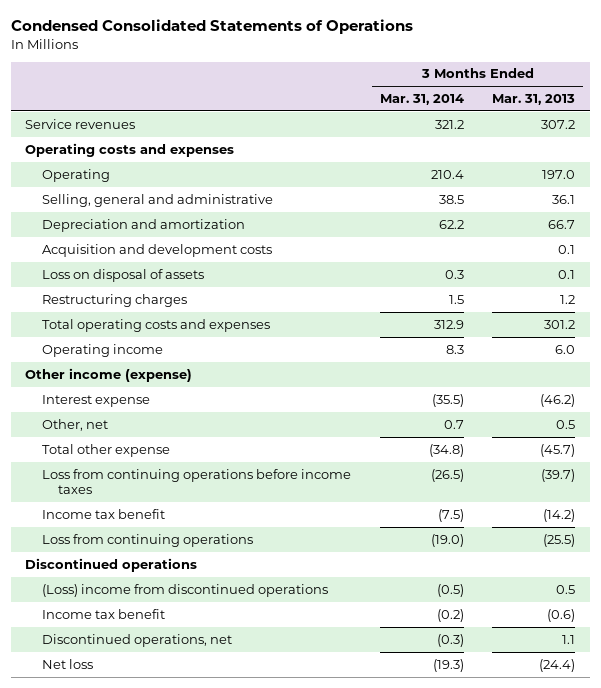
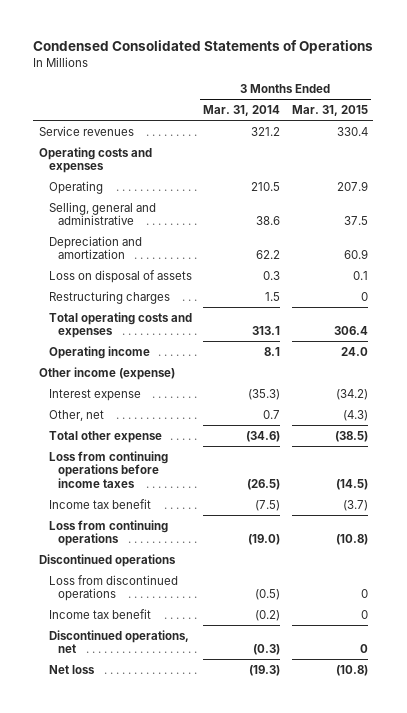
[492,94,576,106] Mar. 31, 2013 -> none
none -> [291,104,368,116] Mar. 31, 2015
[430,169,464,179] 210.4 -> [251,181,281,191] 210.5
[438,194,464,204] 38.5 -> [256,216,281,226] 38.6
[41,243,272,257] Acquisition and development costs -> none
[433,319,464,329] 312.9 -> [252,326,281,336] 313.1
[445,344,464,354] 8.3 -> [264,346,281,356] 8.1
[431,393,464,407] (35.5) -> [248,388,281,400] (35.3)
[428,443,464,457] (34.8) -> [246,430,281,442] (34.6)
[41,583,328,597] (Loss) income from discontinued operations -> [48,574,178,602] Loss from discontinued operations

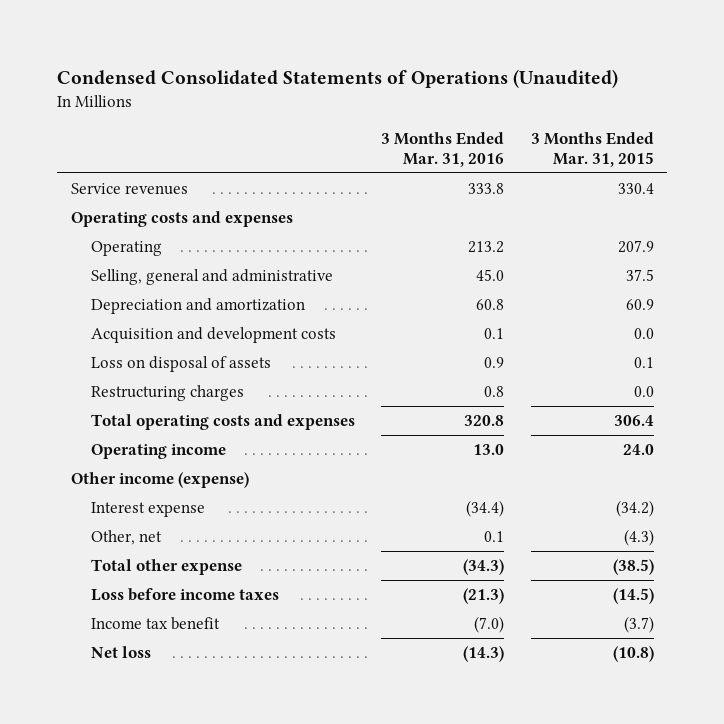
[33,40,374,55] Condensed Consolidated Statements of Operations -> [57,68,619,88] Condensed Consolidated Statements of Operations (Unaudited)
[203,104,281,116] Mar. 31, 2014 -> none
none -> [381,131,505,167] 3 Months Ended Mar. 31, 2016
none -> [90,327,336,344] Acquisition and development costs
[360,291,368,301] 0 -> [633,386,654,398] 0.0
[48,450,168,488] Loss from continuing operations before income taxes -> [90,588,279,602] Loss before income taxes
[48,519,168,547] Loss from continuing operations -> none
[39,553,177,567] Discontinued operations -> none
[48,574,178,602] Loss from discontinued operations -> none
[48,608,151,619] Income tax benefit -> none
[48,629,189,654] Discontinued operations, net -> none

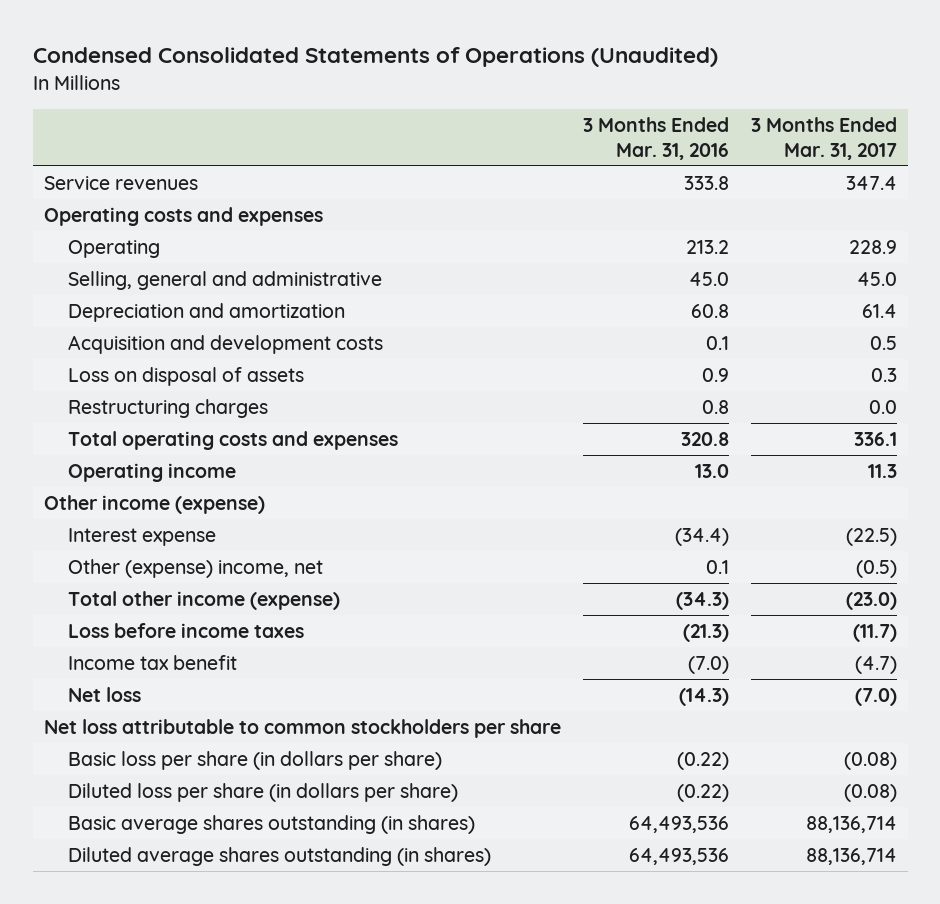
[530,131,654,167] 3 Months Ended Mar. 31, 2015 -> none
none -> [750,117,897,160] 3 Months Ended Mar. 31, 2017
[90,530,162,546] Other, net -> [68,558,324,578] Other (expense) income, net
[90,559,242,576] Total other expense -> [68,590,341,610] Total other income (expense)
none -> [43,718,561,738] Net loss attributable to common stockholders per share
none -> [68,750,443,770] Basic loss per share (in dollars per share)
none -> [68,782,459,802] Diluted loss per share (in dollars per share)
none -> [68,814,476,834] Basic average shares outstanding (in shares)
none -> [68,846,492,866] Diluted average shares outstanding (in shares)

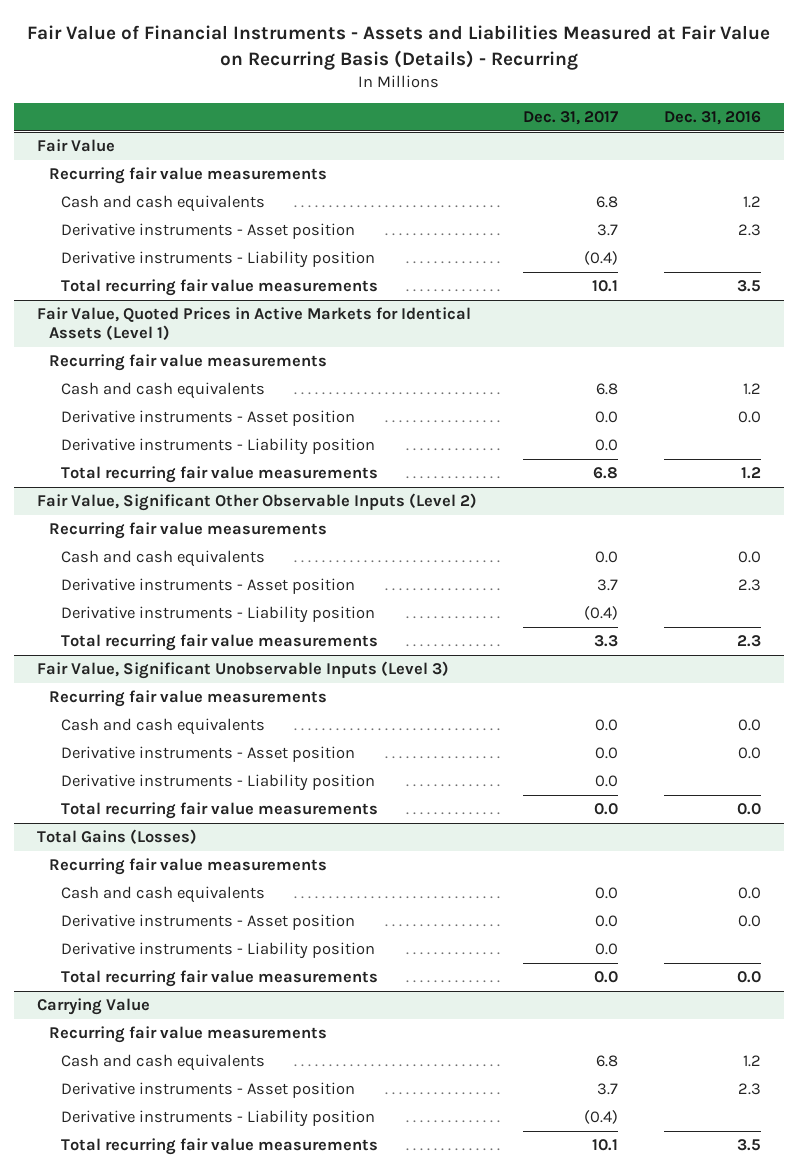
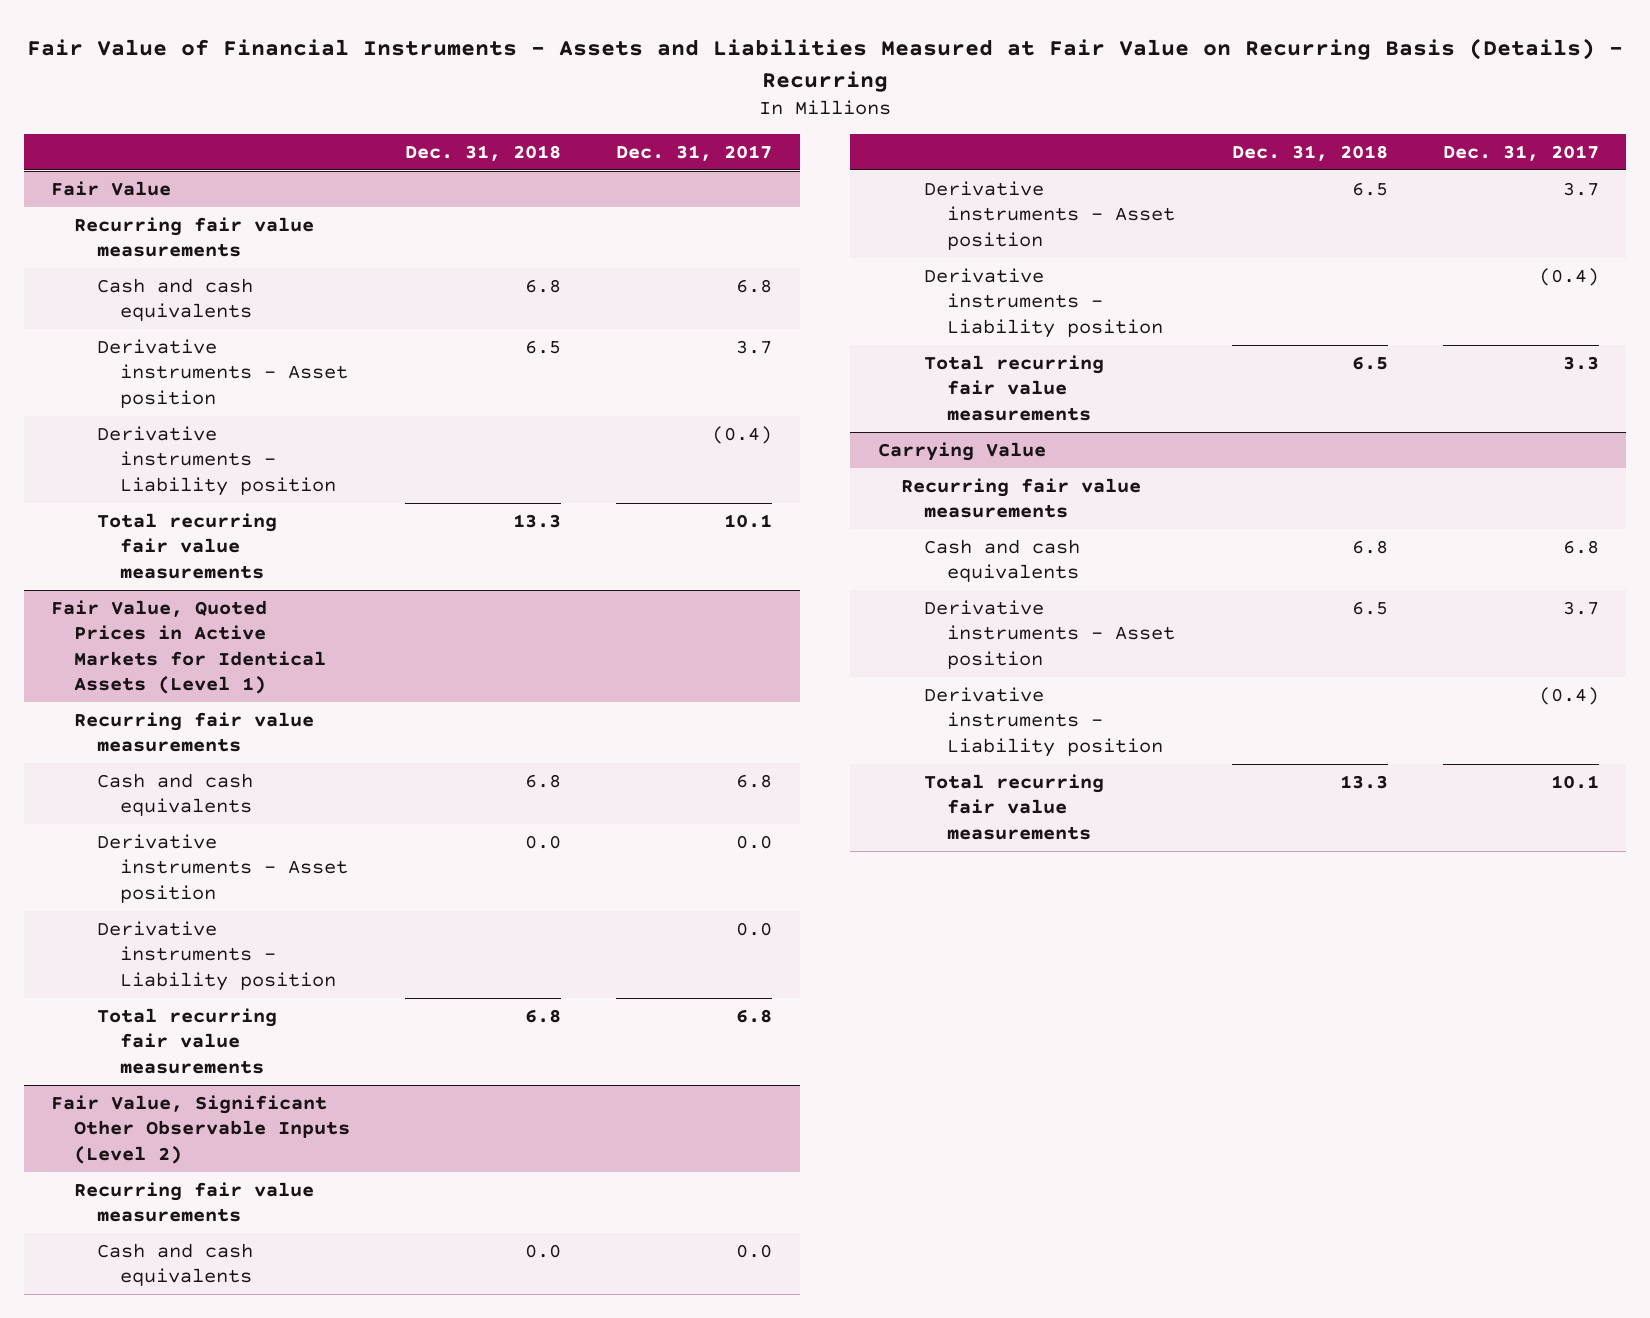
[663,111,761,126] Dec. 31, 2016 -> none
none -> [405,145,562,162] Dec. 31, 2018
[36,660,449,679] Fair Value, Significant Unobservable Inputs (Level 3) -> none
[48,689,327,707] Recurring fair value measurements -> none
[61,717,266,735] Cash and cash equivalents -> none
[61,745,356,762] Derivative instruments - Asset position -> none
[61,773,376,791] Derivative instruments - Liability position -> none
[61,801,379,819] Total recurring fair value measurements -> none
[36,828,197,844] Total Gains (Losses) -> none
[48,857,327,875] Recurring fair value measurements -> none
[61,885,266,903] Cash and cash equivalents -> none
[61,913,356,930] Derivative instruments - Asset position -> none
[61,941,376,959] Derivative instruments - Liability position -> none
[61,969,379,987] Total recurring fair value measurements -> none

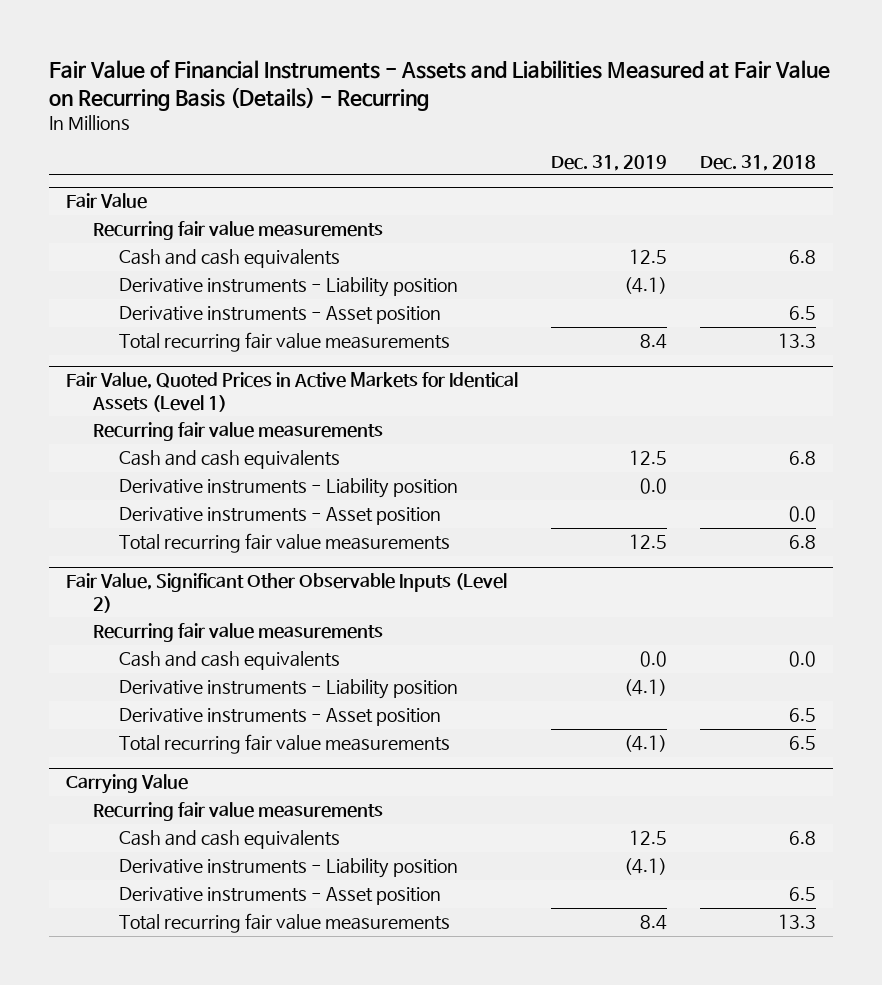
[616,145,773,162] Dec. 31, 2017 -> none
none -> [550,154,667,171] Dec. 31, 2019
[97,338,349,408] Derivative instruments - Asset position -> [119,306,442,325] Derivative instruments - Asset position
[97,833,349,903] Derivative instruments - Asset position -> [119,507,442,526] Derivative instruments - Asset position
[923,180,1176,250] Derivative instruments - Asset position -> [119,708,442,727] Derivative instruments - Asset position
[923,599,1176,669] Derivative instruments - Asset position -> [119,887,442,906] Derivative instruments - Asset position

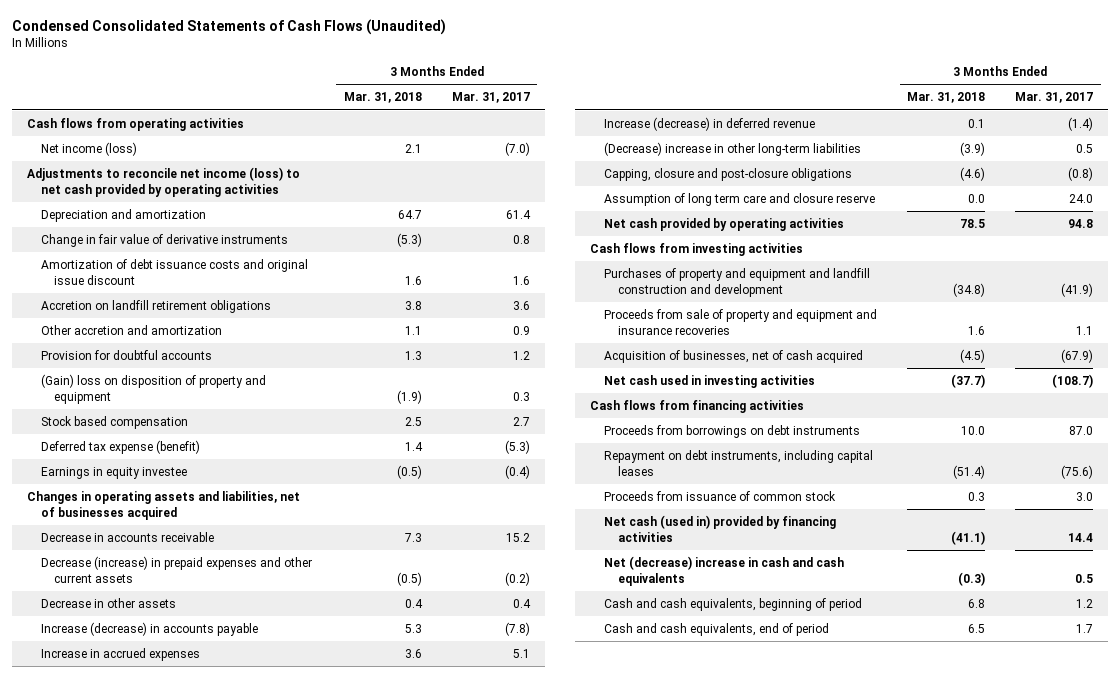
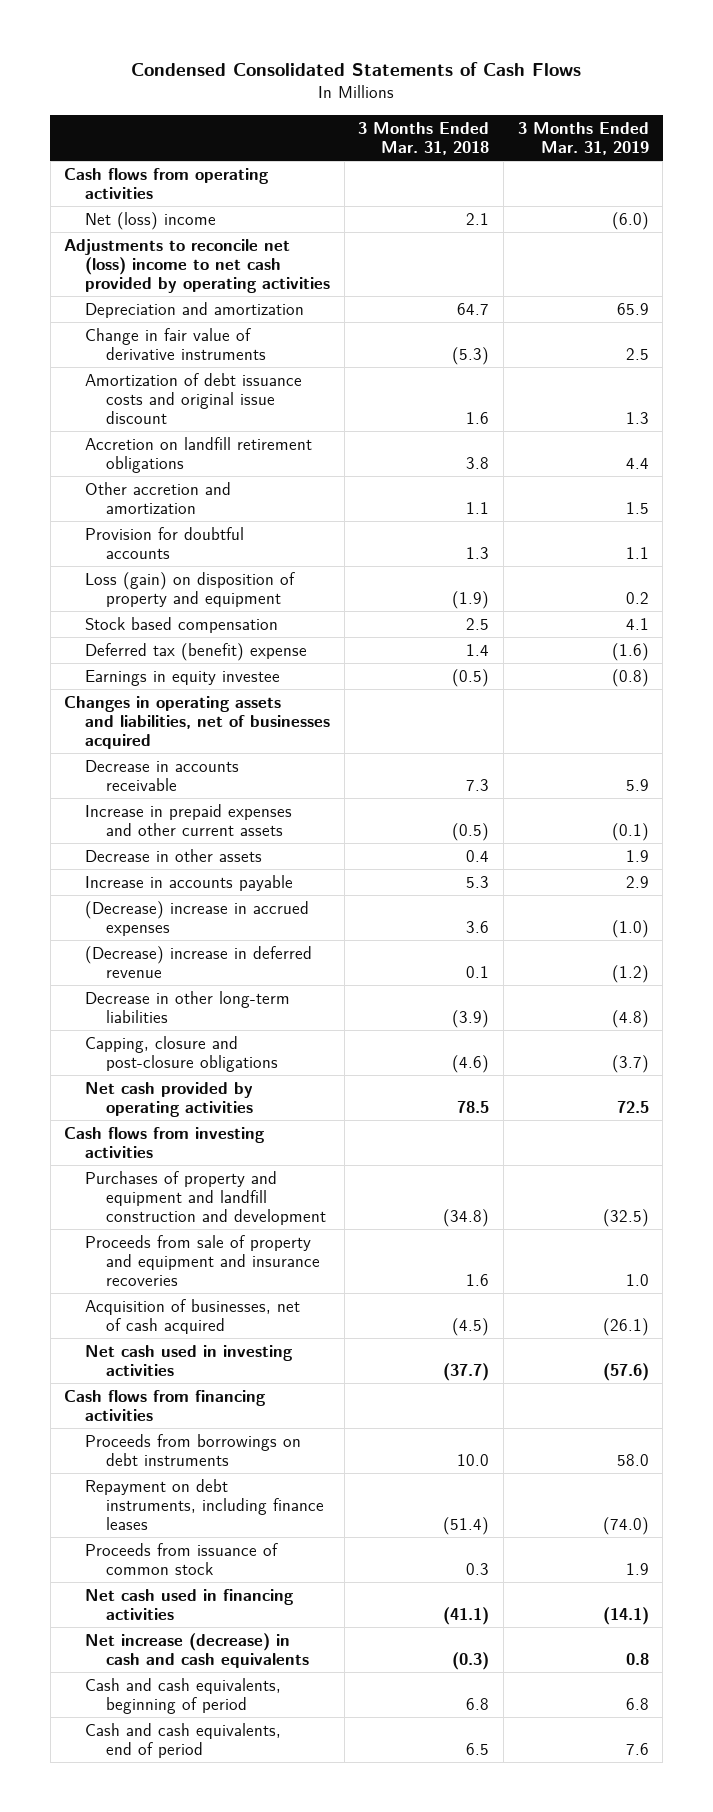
[11,18,446,35] Condensed Consolidated Statements of Cash Flows (Unaudited) -> [131,61,582,76] Condensed Consolidated Statements of Cash Flows
[451,92,530,104] Mar. 31, 2017 -> none
none -> [517,121,649,155] 3 Months Ended Mar. 31, 2019
[40,141,137,156] Net income (loss) -> [85,211,217,230] Net (loss) income
[26,166,300,197] Adjustments to reconcile net income (loss) to net cash provided by operating activities -> [64,238,331,294] Adjustments to reconcile net (loss) income to net cash provided by operating activities
[40,373,266,404] (Gain) loss on disposition of property and equipment -> [85,571,296,608] Loss (gain) on disposition of property and equipment
[40,439,200,454] Deferred tax expense (benefit) -> [85,642,308,661] Deferred tax (benefit) expense
[40,555,312,583] Decrease (increase) in prepaid expenses and other current assets -> [85,803,293,837] Increase in prepaid expenses and other current assets
[40,621,258,636] Increase (decrease) in accounts payable -> [85,874,294,891] Increase in accounts payable
[40,647,200,661] Increase in accrued expenses -> [85,900,310,937] (Decrease) increase in accrued expenses
[604,116,816,131] Increase (decrease) in deferred revenue -> [85,945,313,979] (Decrease) increase in deferred revenue
[604,141,862,156] (Decrease) increase in other long-term liabilities -> [85,990,291,1024] Decrease in other long-term liabilities
[604,192,876,206] Assumption of long term care and closure reserve -> none
[604,449,874,476] Repayment on debt instruments, including capital leases -> [85,1478,325,1531] Repayment on debt instruments, including finance leases
[604,514,837,542] Net cash (used in) provided by financing activities -> [85,1588,295,1621] Net cash used in financing activities
[604,555,845,586] Net (decrease) increase in cash and cash equivalents -> [85,1632,310,1669] Net increase (decrease) in cash and cash equivalents

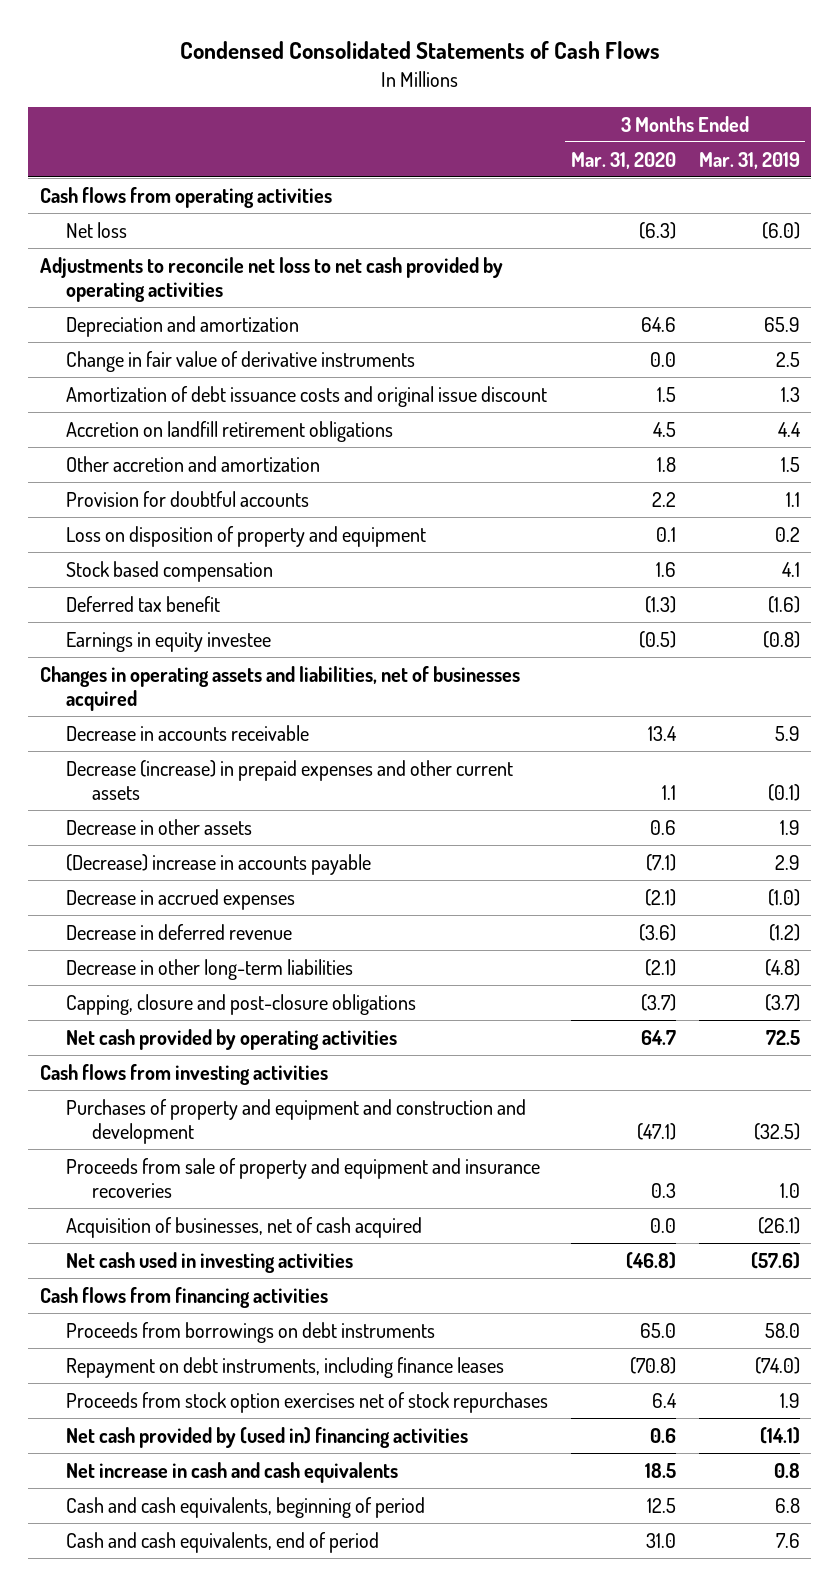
[358,121,490,155] 3 Months Ended Mar. 31, 2018 -> none
none -> [570,151,676,169] Mar. 31, 2020
[85,211,217,230] Net (loss) income -> [65,221,127,238] Net loss
[64,238,331,294] Adjustments to reconcile net (loss) income to net cash provided by operating activities -> [39,256,503,302] Adjustments to reconcile net loss to net cash provided by operating activities
[85,571,296,608] Loss (gain) on disposition of property and equipment -> [65,525,426,547] Loss on disposition of property and equipment
[85,642,308,661] Deferred tax (benefit) expense -> [65,595,220,612] Deferred tax benefit
[85,803,293,837] Increase in prepaid expenses and other current assets -> [65,759,513,800] Decrease (increase) in prepaid expenses and other current assets
[85,874,294,891] Increase in accounts payable -> [65,853,371,875] (Decrease) increase in accounts payable
[85,900,310,937] (Decrease) increase in accrued expenses -> [65,888,295,910] Decrease in accrued expenses
[85,945,313,979] (Decrease) increase in deferred revenue -> [65,923,292,940] Decrease in deferred revenue
[85,1170,327,1226] Purchases of property and equipment and landfill construction and development -> [65,1098,526,1144] Purchases of property and equipment and construction and development
[85,1542,279,1576] Proceeds from issuance of common stock -> [65,1391,548,1413] Proceeds from stock option exercises net of stock repurchases
[85,1588,295,1621] Net cash used in financing activities -> [65,1426,468,1448] Net cash provided by (used in) financing activities
[85,1632,310,1669] Net increase (decrease) in cash and cash equivalents -> [65,1461,398,1483] Net increase in cash and cash equivalents

